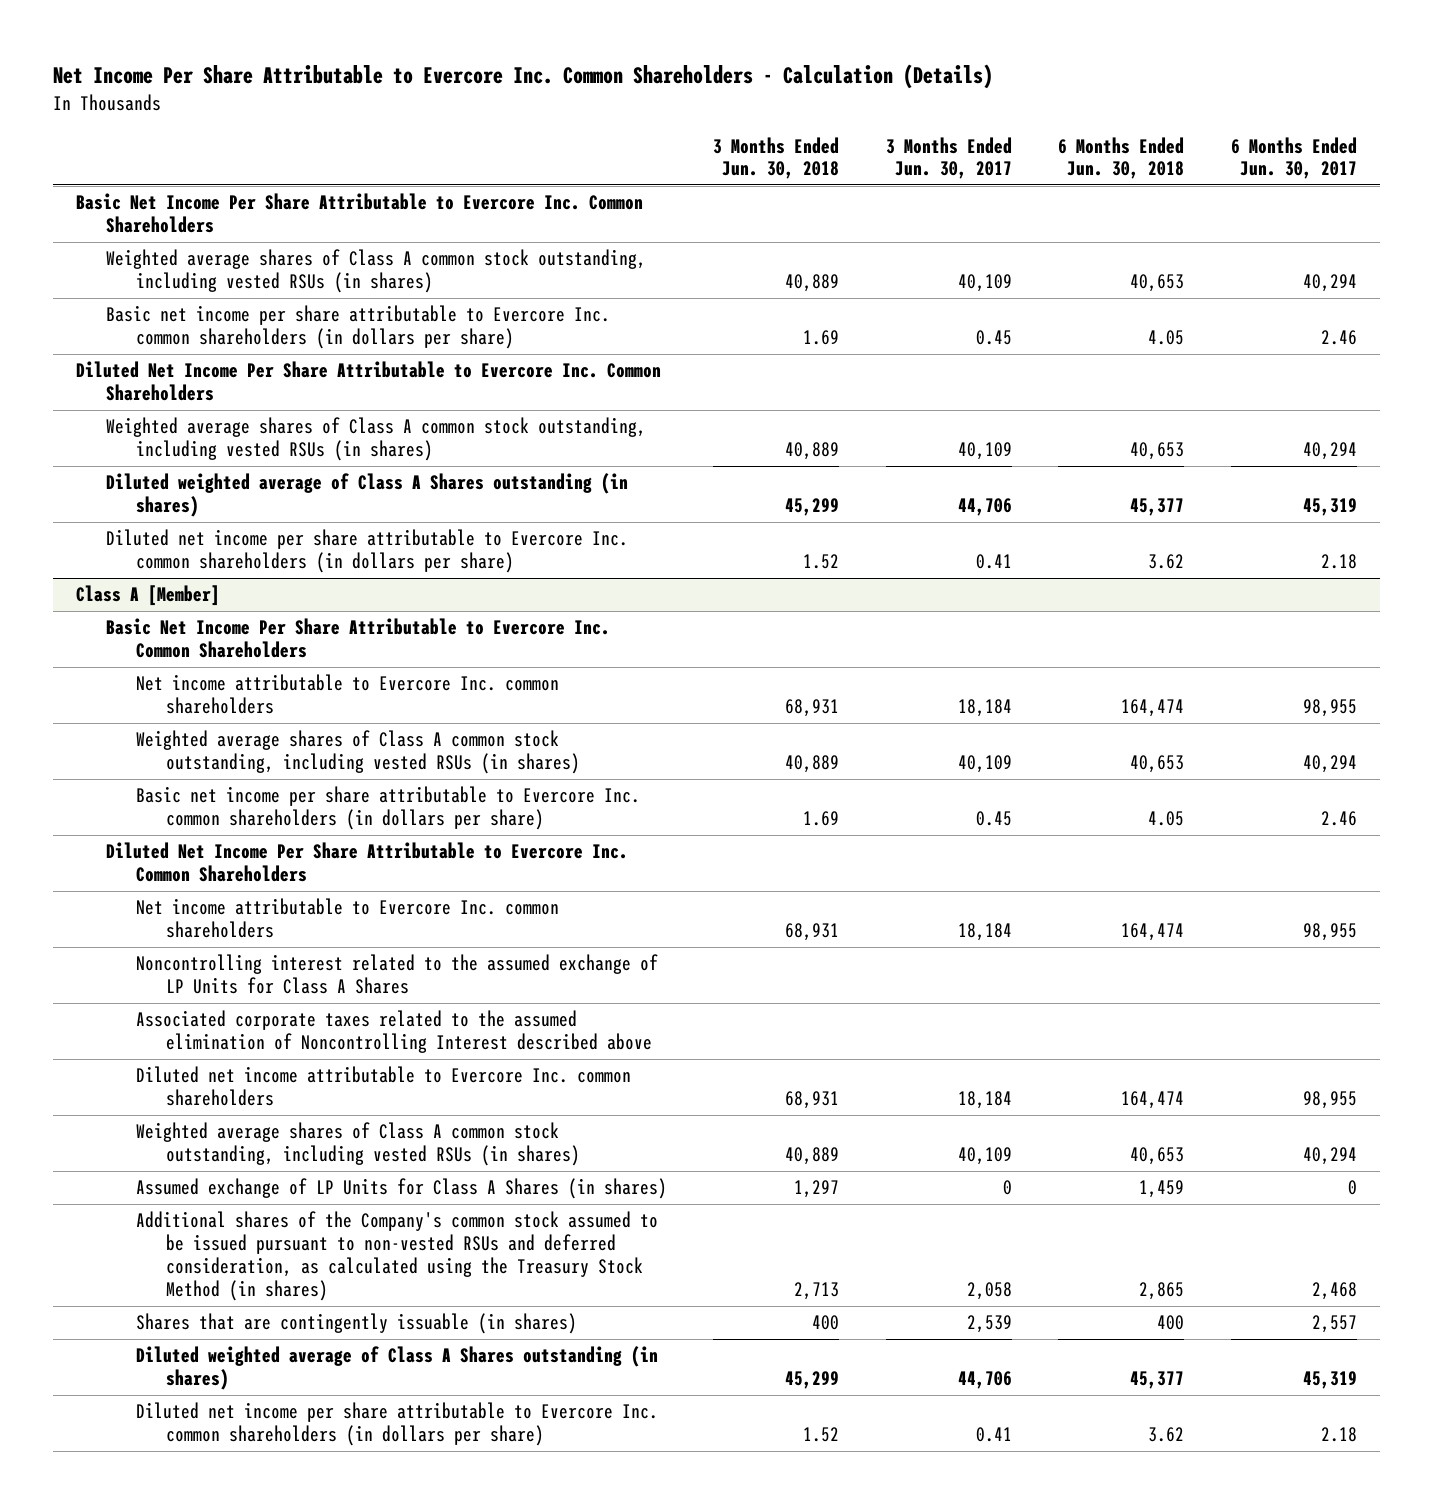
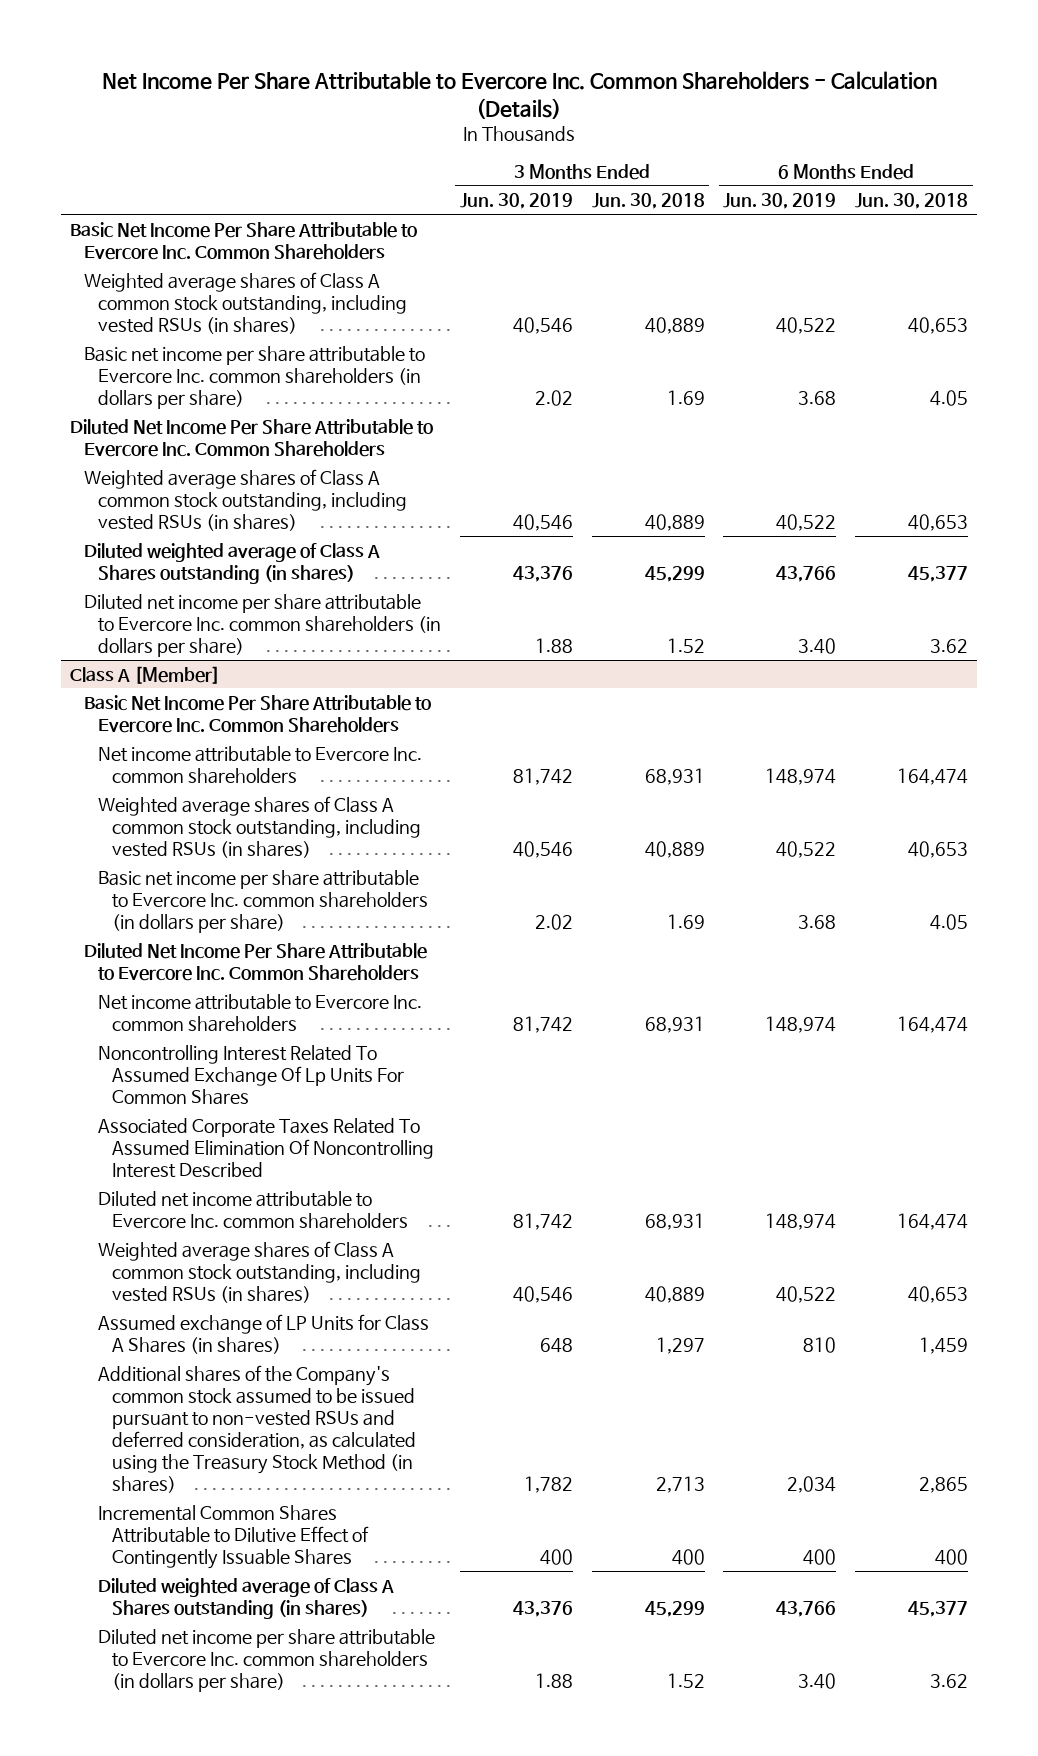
[885,136,1012,180] 3 Months Ended Jun. 30, 2017 -> none
[1230,136,1357,180] 6 Months Ended Jun. 30, 2017 -> none
none -> [459,193,573,210] Jun. 30, 2019
none -> [723,193,837,210] Jun. 30, 2019
[135,954,658,995] Noncontrolling interest related to the assumed exchange of LP Units for Class A Shares -> [98,1044,405,1105] Noncontrolling Interest Related To Assumed Exchange Of Lp Units For Common Shares
[135,1010,652,1054] Associated corporate taxes related to the assumed elimination of Noncontrolling Interest described above -> [98,1117,435,1178] Associated Corporate Taxes Related To Assumed Elimination Of Noncontrolling Interest Described
[135,1313,577,1335] Shares that are contingently issuable (in shares) -> [98,1504,370,1569] Incremental Common Shares Attributable to Dilutive Effect of Contingently Issuable Shares

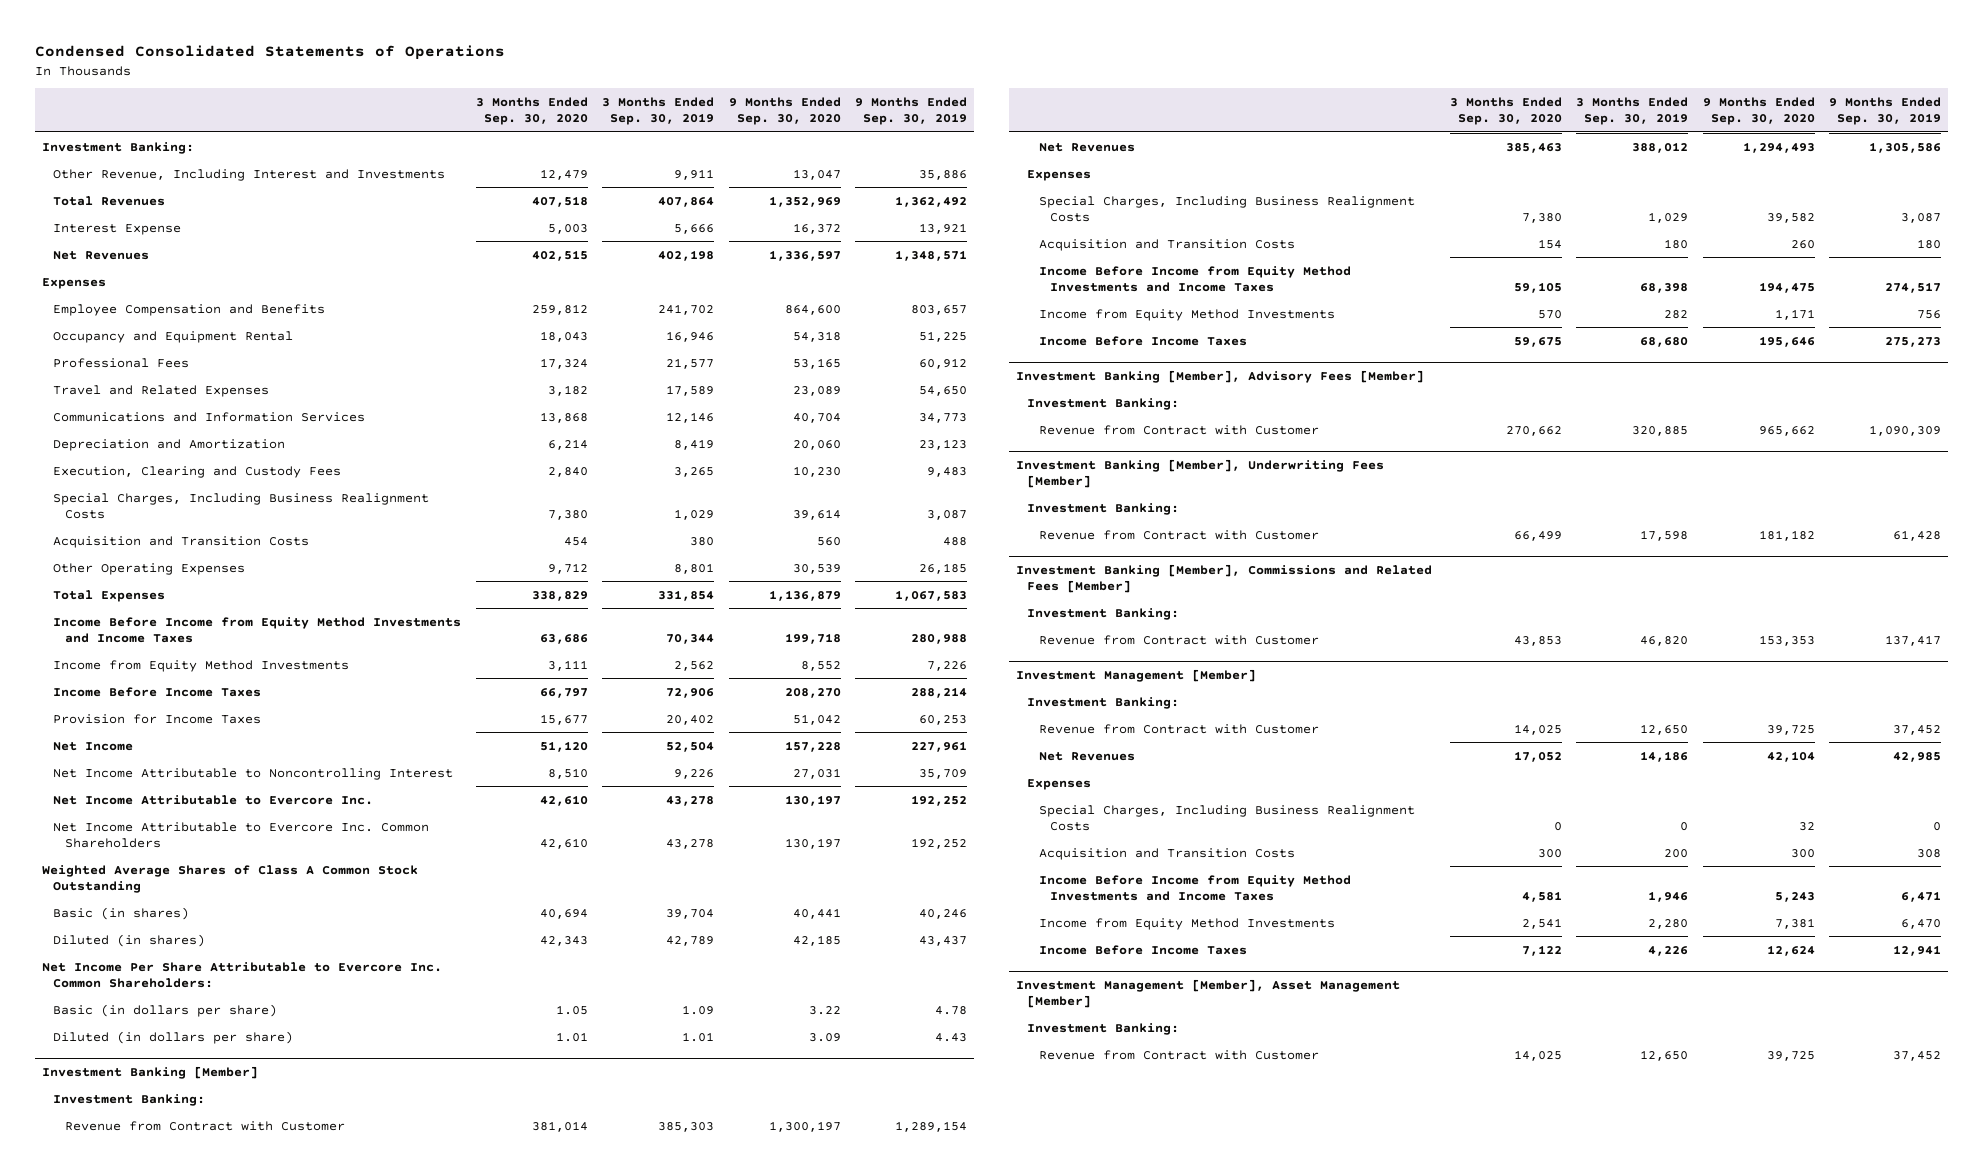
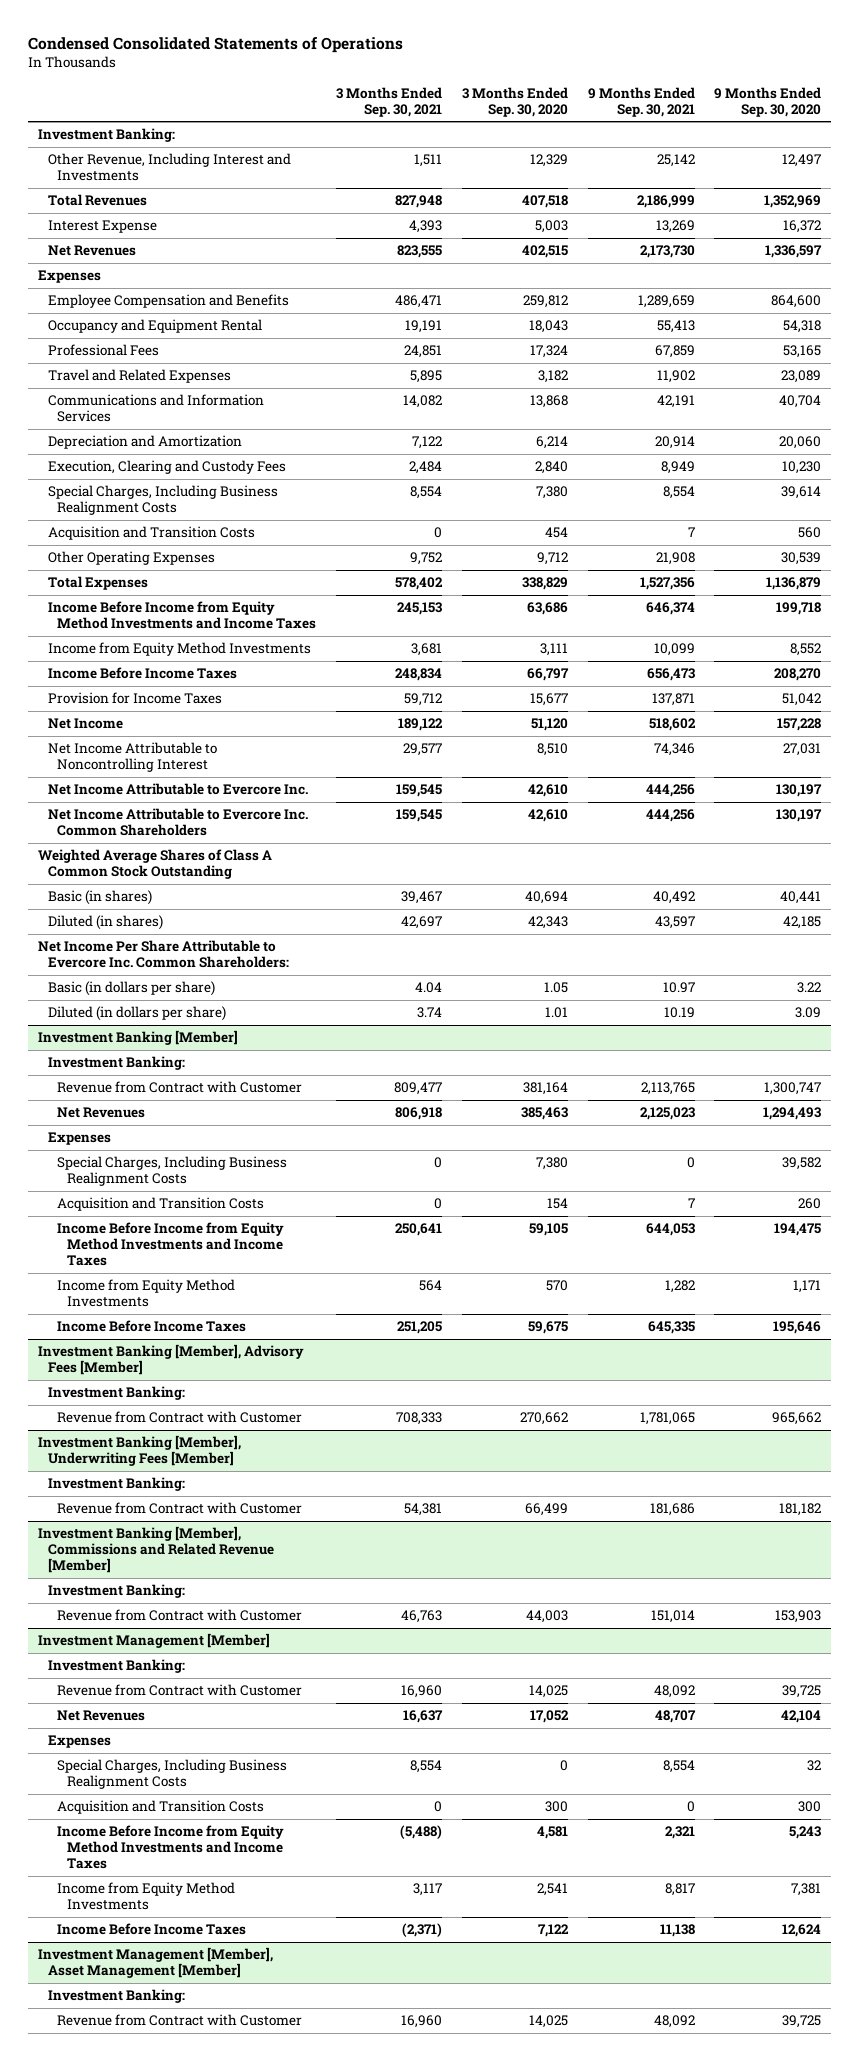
[602,97,715,126] 3 Months Ended Sep. 30, 2019 -> none
[855,97,968,126] 9 Months Ended Sep. 30, 2019 -> none
none -> [336,86,443,117] 3 Months Ended Sep. 30, 2021
none -> [587,86,695,117] 9 Months Ended Sep. 30, 2021
[539,168,588,180] 12,479 -> [529,154,568,168] 12,329
[792,168,841,180] 13,047 -> [782,154,822,168] 12,497
[531,1120,588,1132] 381,014 -> [522,1082,568,1096] 381,164
[768,1120,841,1132] 1,300,197 -> [764,1082,822,1096] 1,300,747
[1015,563,1432,593] Investment Banking [Member], Commissions and Related Fees [Member] -> [37,1526,274,1574] Investment Banking [Member], Commissions and Related Revenue [Member]
[1513,635,1562,646] 43,853 -> [525,1610,568,1624] 44,003
[1758,634,1815,646] 153,353 -> [775,1610,822,1624] 153,903

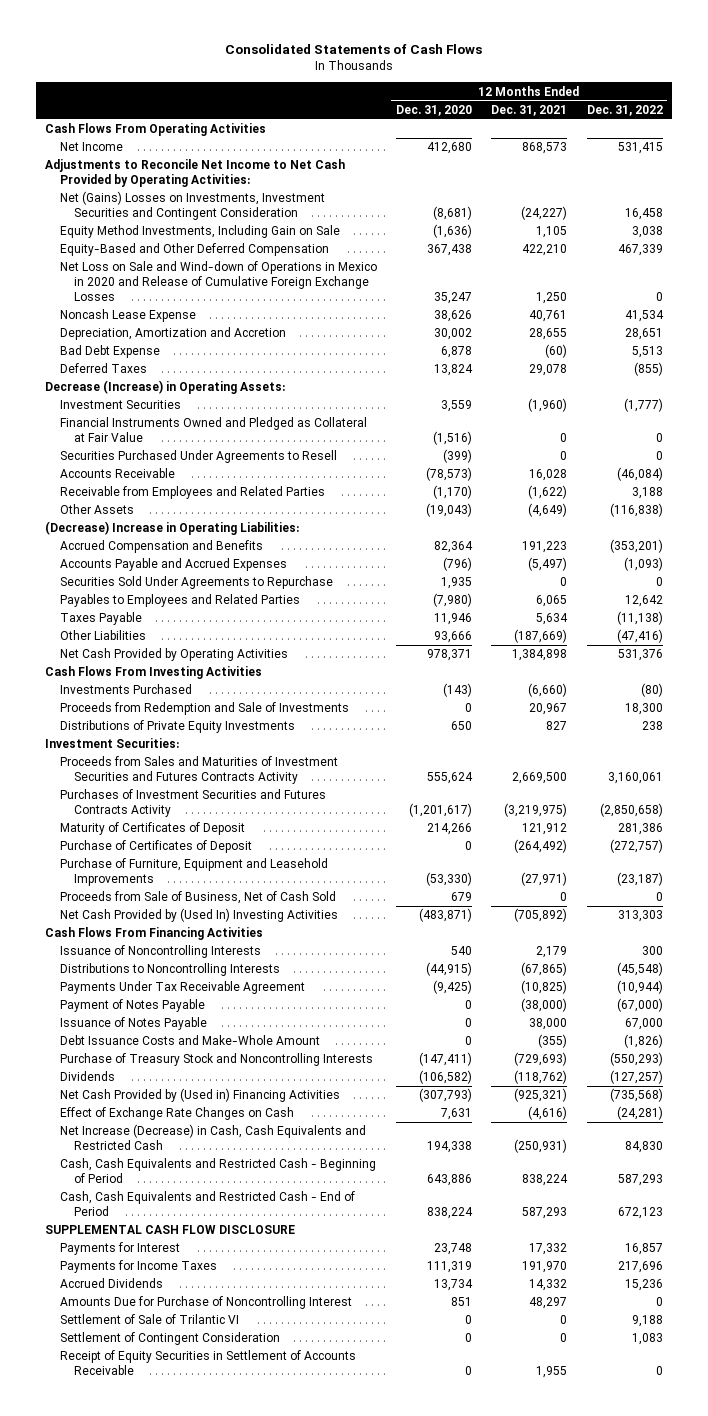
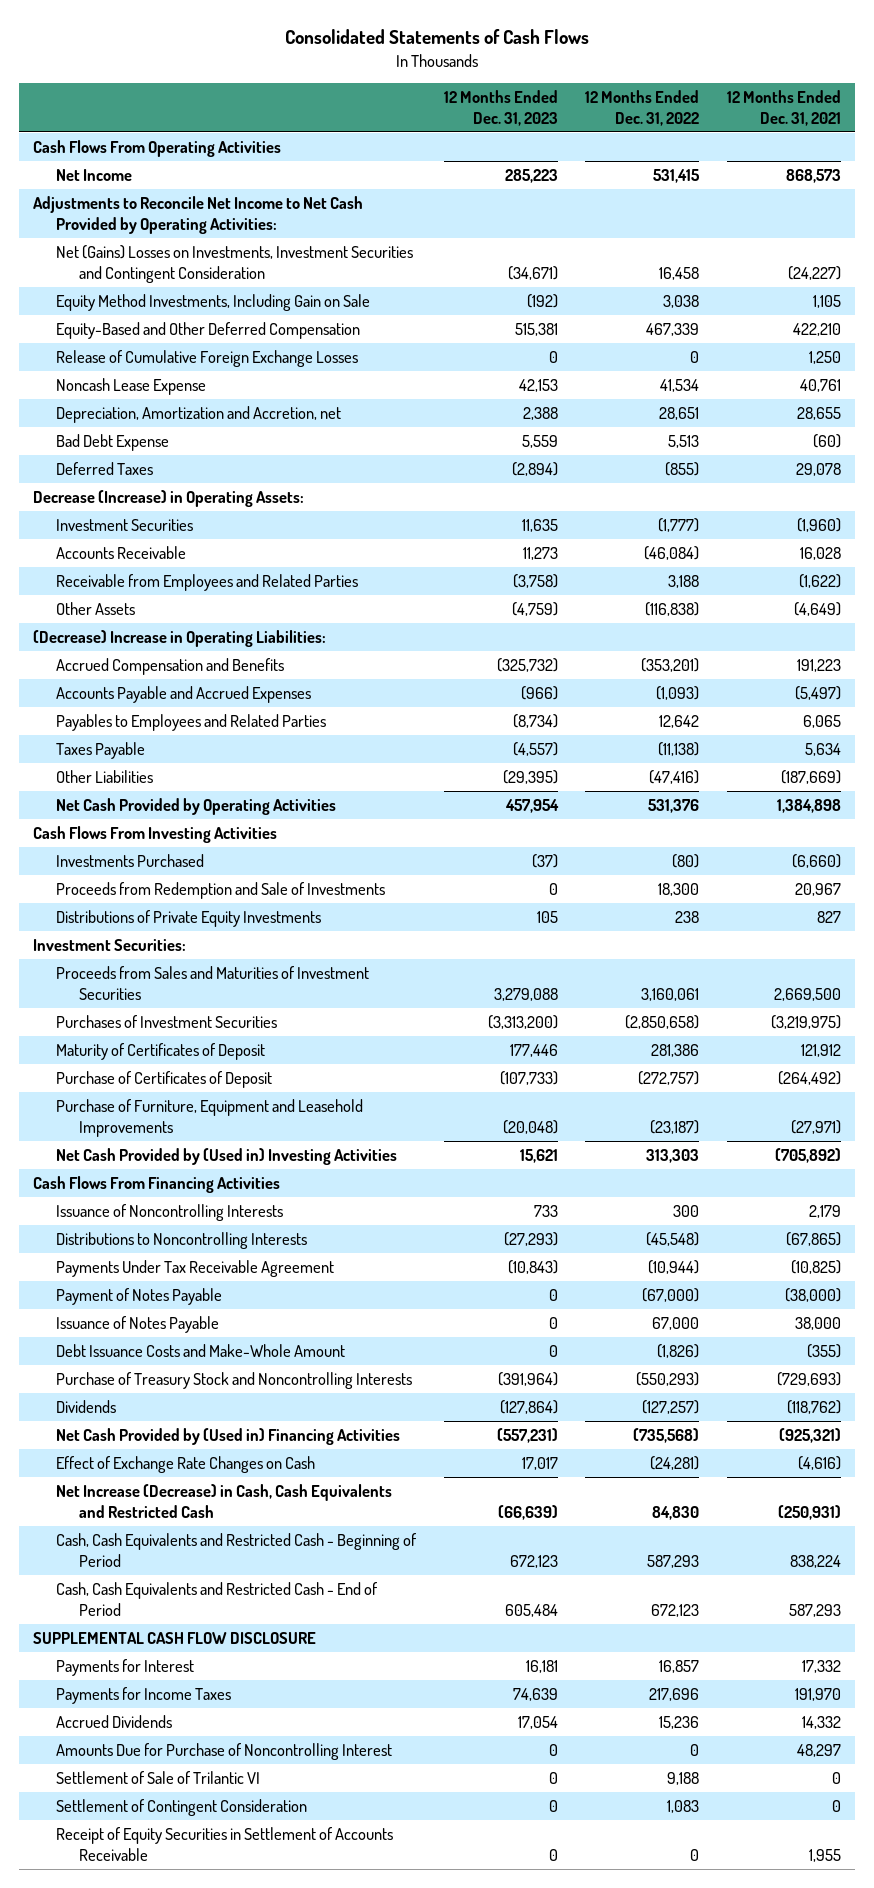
[395,104,472,116] Dec. 31, 2020 -> none
none -> [443,89,558,127] 12 Months Ended Dec. 31, 2023
[59,261,377,302] Net Loss on Sale and Wind-down of Operations in Mexico in 2020 and Release of Cumulative Foreign Exchange Losses -> [55,349,358,367] Release of Cumulative Foreign Exchange Losses
[59,327,286,341] Depreciation, Amortization and Accretion -> [55,405,341,423] Depreciation, Amortization and Accretion, net
[59,417,367,443] Financial Instruments Owned and Pledged as Collateral at Fair Value -> none
[59,450,337,464] Securities Purchased Under Agreements to Resell -> none
[59,576,333,590] Securities Sold Under Agreements to Repurchase -> none
[59,756,338,785] Proceeds from Sales and Maturities of Investment Securities and Futures Contracts Activity -> [55,965,369,1001] Proceeds from Sales and Maturities of Investment Securities
[59,789,326,818] Purchases of Investment Securities and Futures Contracts Activity -> [55,1014,277,1028] Purchases of Investment Securities
[59,891,336,905] Proceeds from Sale of Business, Net of Cash Sold -> none
[59,908,338,923] Net Cash Provided by (Used In) Investing Activities -> [55,1147,397,1165] Net Cash Provided by (Used in) Investing Activities

